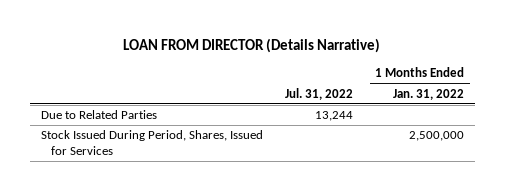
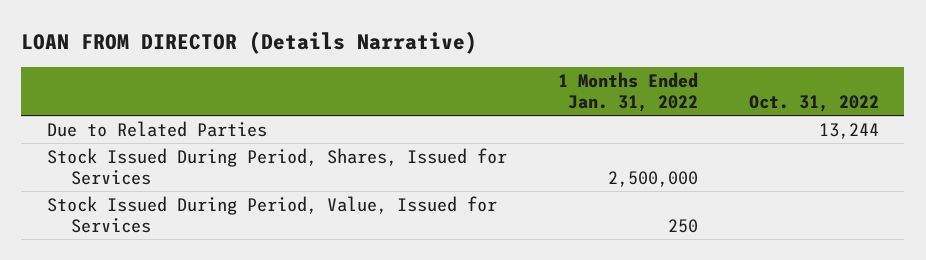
[284,87,353,100] Jul. 31, 2022 -> none
none -> [748,95,879,113] Oct. 31, 2022
none -> [46,195,497,234] Stock Issued During Period, Value, Issued for Services

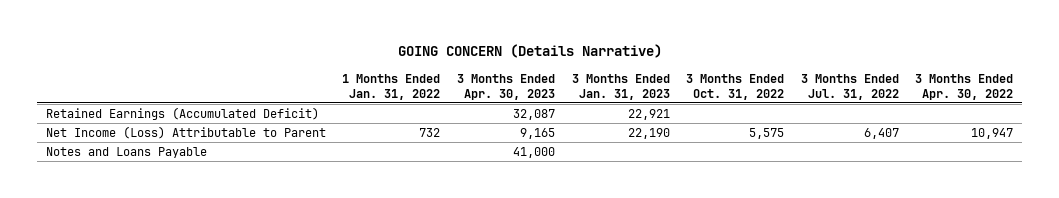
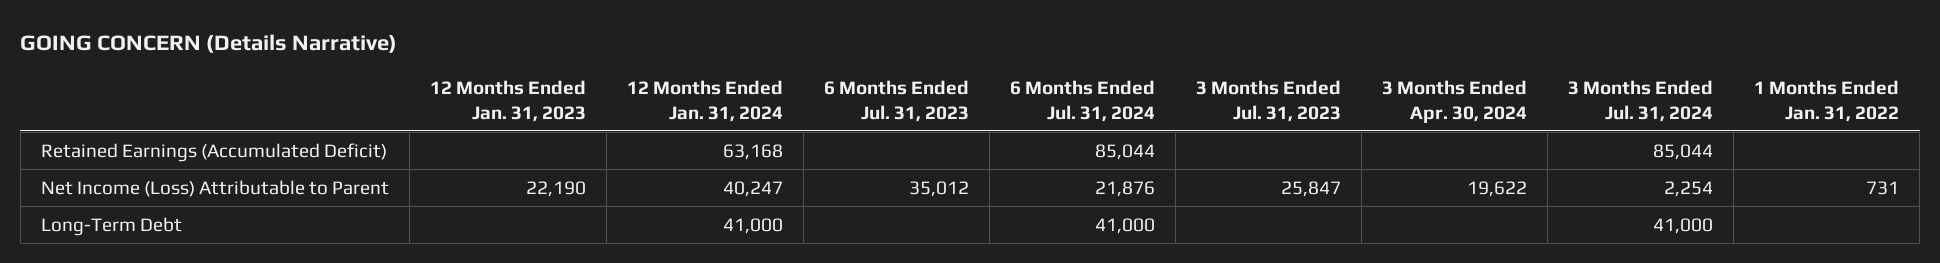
[456,73,555,100] 3 Months Ended Apr. 30, 2023 -> none
[571,73,670,100] 3 Months Ended Jan. 31, 2023 -> none
[686,73,785,100] 3 Months Ended Oct. 31, 2022 -> none
[800,73,899,100] 3 Months Ended Jul. 31, 2022 -> none
[915,73,1014,100] 3 Months Ended Apr. 30, 2022 -> none
none -> [429,79,586,122] 12 Months Ended Jan. 31, 2023
none -> [626,79,783,122] 12 Months Ended Jan. 31, 2024
none -> [824,79,970,122] 6 Months Ended Jul. 31, 2023
none -> [1010,79,1156,122] 6 Months Ended Jul. 31, 2024
none -> [1196,79,1342,122] 3 Months Ended Jul. 31, 2023
none -> [1382,79,1528,123] 3 Months Ended Apr. 30, 2024
none -> [1568,79,1714,122] 3 Months Ended Jul. 31, 2024
[45,147,207,159] Notes and Loans Payable -> none
[419,128,441,138] 732 -> [1866,180,1900,195] 731
none -> [40,216,182,236] Long-Term Debt

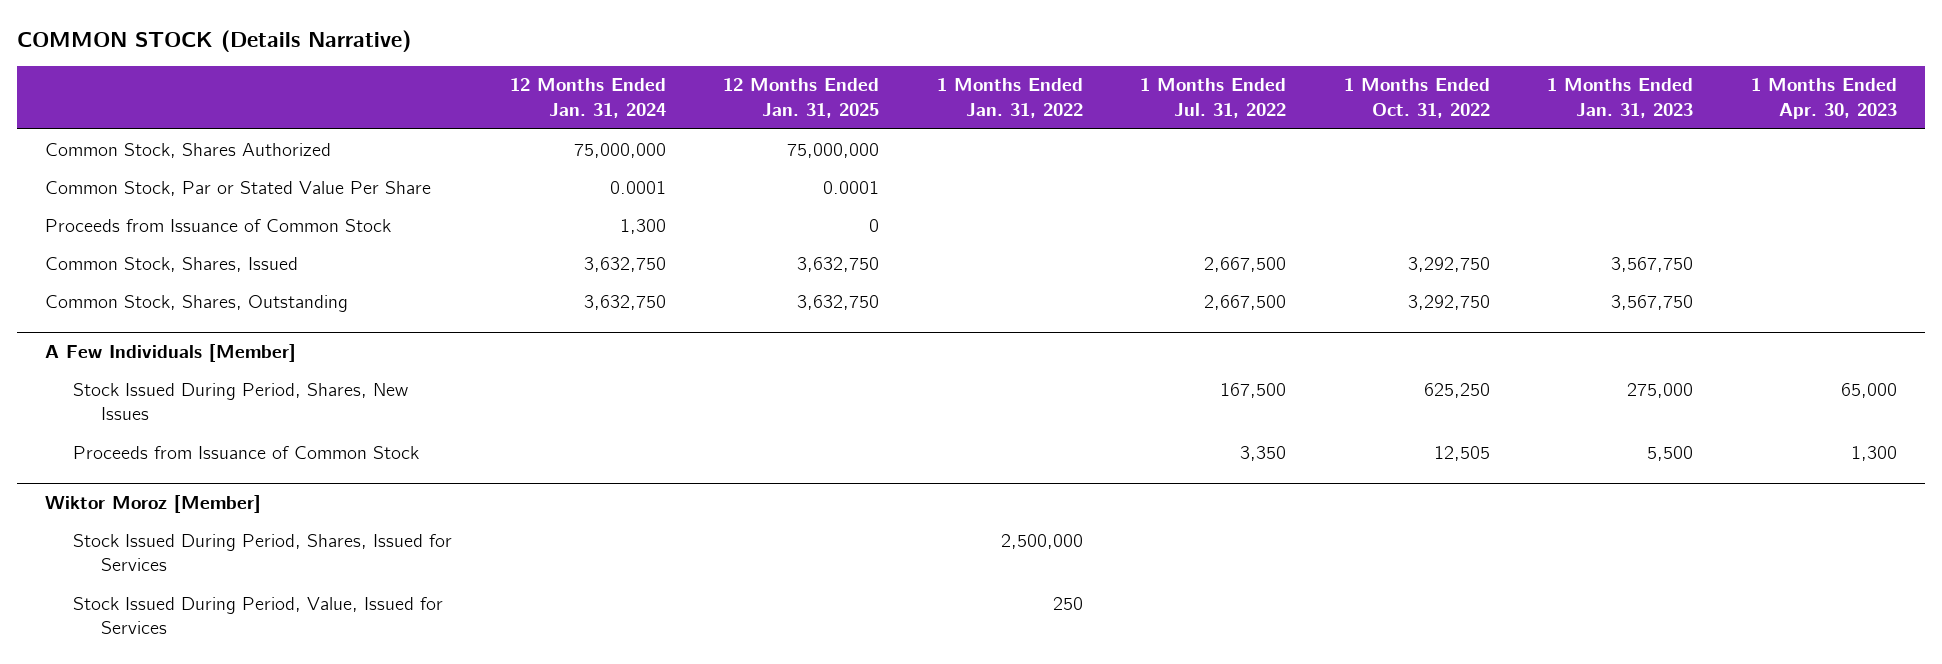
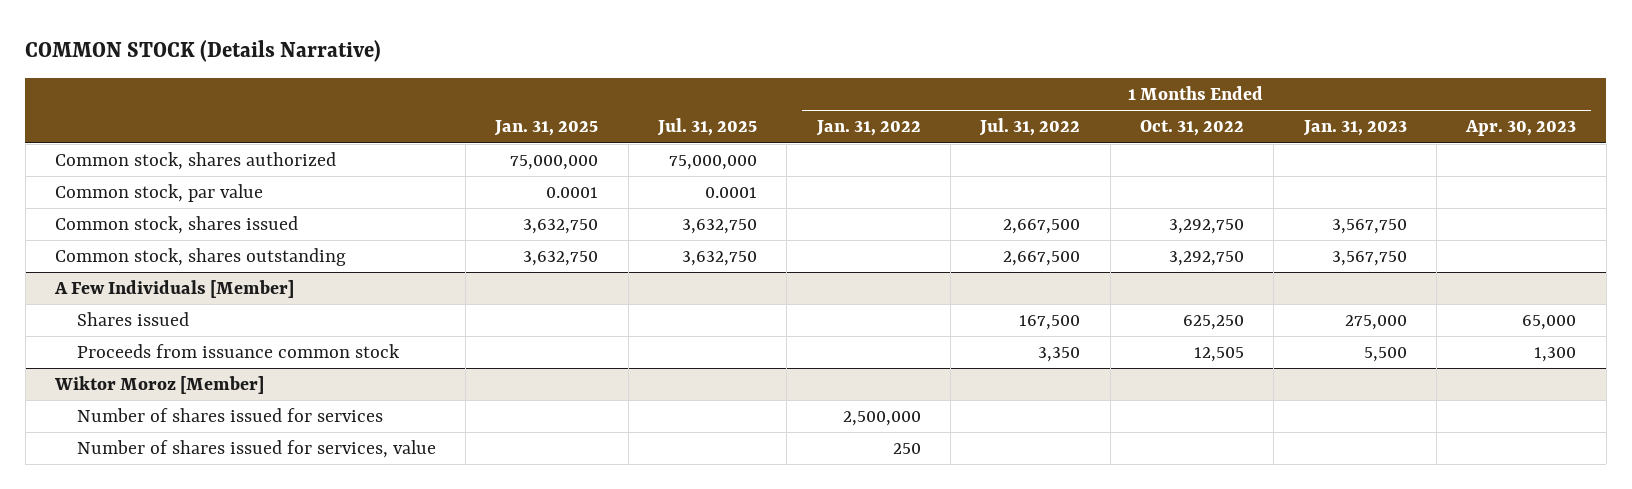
[509,78,666,119] 12 Months Ended Jan. 31, 2024 -> none
[723,78,880,119] 12 Months Ended Jan. 31, 2025 -> none
none -> [494,120,599,137] Jan. 31, 2025
none -> [657,118,758,137] Jul. 31, 2025
[45,218,392,232] Proceeds from Issuance of Common Stock -> none
[45,142,332,158] Common Stock, Shares Authorized -> [55,152,337,171] Common stock, shares authorized
[45,180,432,196] Common Stock, Par or Stated Value Per Share -> [55,184,264,203] Common stock, par value
[45,256,299,272] Common Stock, Shares, Issued -> [55,216,299,235] Common stock, shares issued
[45,294,349,312] Common Stock, Shares, Outstanding -> [55,248,347,267] Common stock, shares outstanding
[73,382,409,421] Stock Issued During Period, Shares, New Issues -> [76,312,189,327] Shares issued
[73,445,420,459] Proceeds from Issuance of Common Stock -> [76,344,400,359] Proceeds from issuance common stock
[73,533,453,572] Stock Issued During Period, Shares, Issued for Services -> [76,408,383,423] Number of shares issued for services
[73,596,444,635] Stock Issued During Period, Value, Issued for Services -> [76,440,436,459] Number of shares issued for services, value

